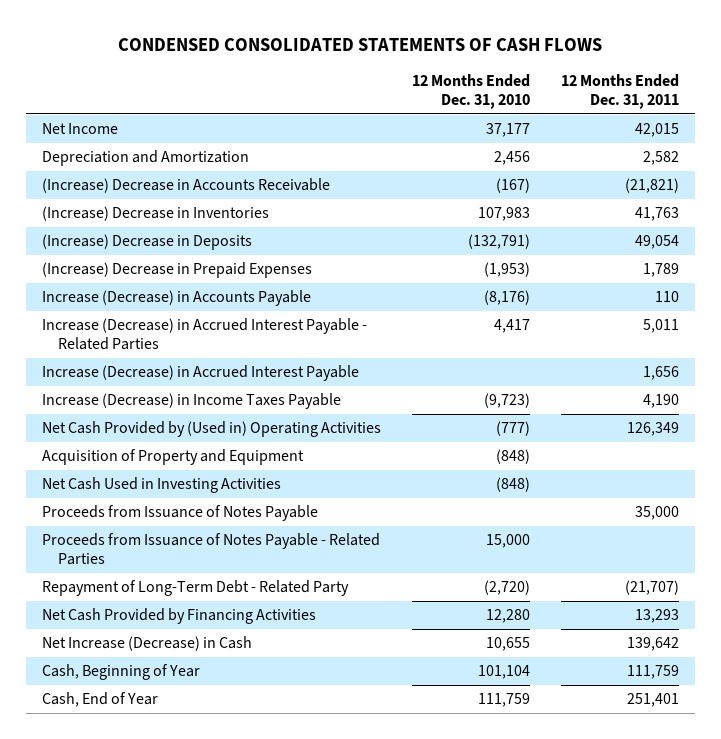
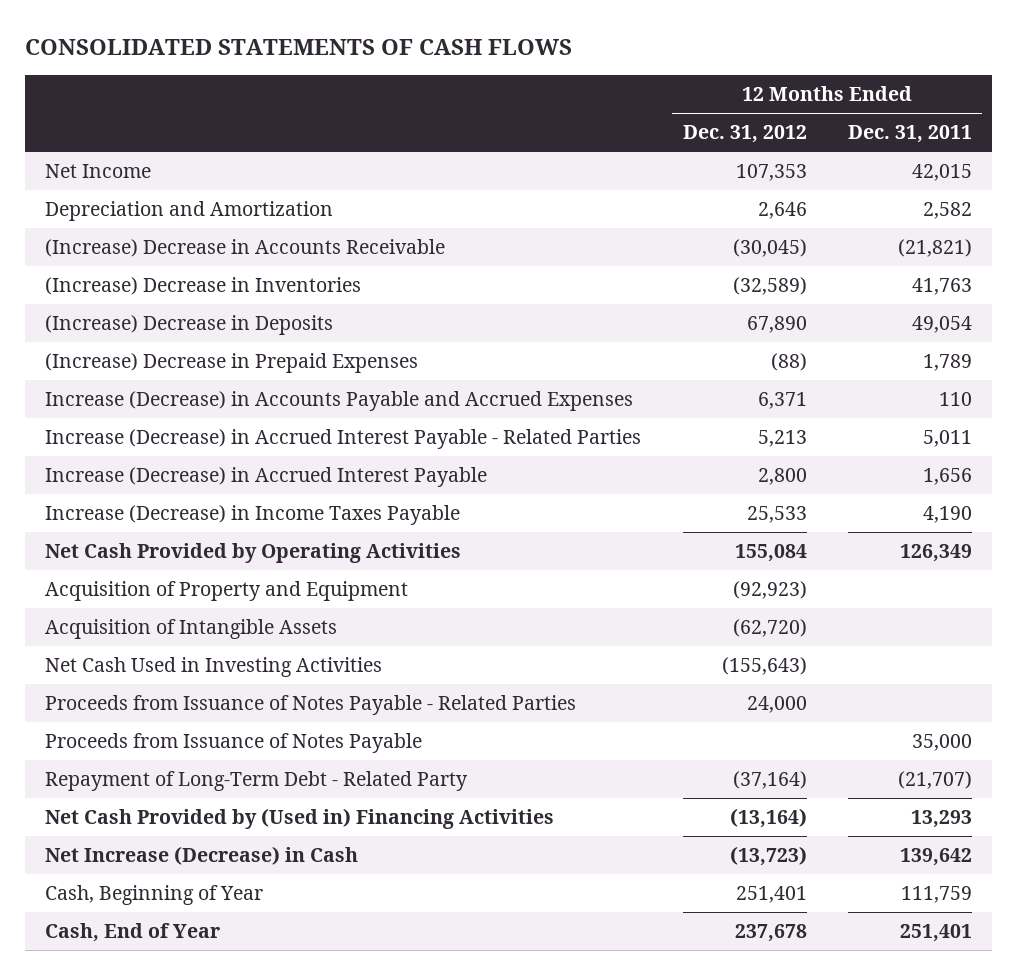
[118,37,603,51] CONDENSED CONSOLIDATED STATEMENTS OF CASH FLOWS -> [24,39,572,56] CONSOLIDATED STATEMENTS OF CASH FLOWS
[411,74,530,110] 12 Months Ended Dec. 31, 2010 -> none
none -> [682,125,807,144] Dec. 31, 2012
[41,290,311,307] Increase (Decrease) in Accounts Payable -> [45,391,634,412] Increase (Decrease) in Accounts Payable and Accrued Expenses
[41,421,381,438] Net Cash Provided by (Used in) Operating Activities -> [45,543,462,564] Net Cash Provided by Operating Activities
none -> [45,619,338,640] Acquisition of Intangible Assets
[41,505,318,522] Proceeds from Issuance of Notes Payable -> [45,733,423,754] Proceeds from Issuance of Notes Payable
[41,608,316,625] Net Cash Provided by Financing Activities -> [45,808,555,830] Net Cash Provided by (Used in) Financing Activities

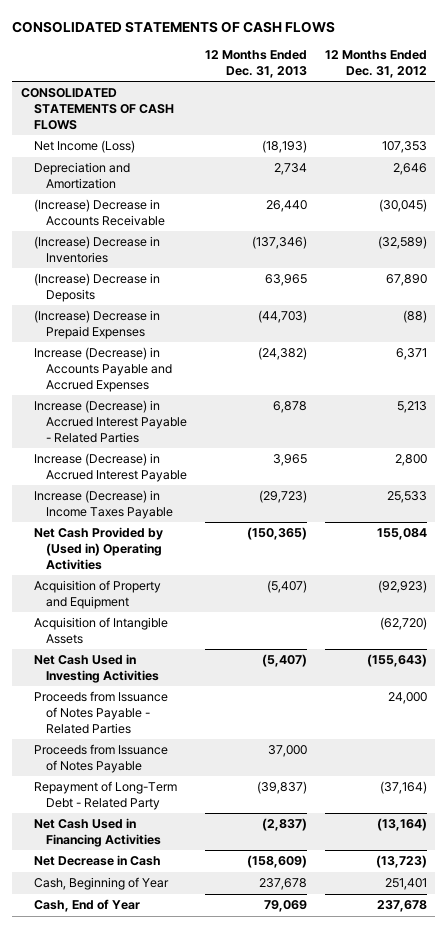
[847,125,972,144] Dec. 31, 2011 -> none
none -> [205,50,308,78] 12 Months Ended Dec. 31, 2013
none -> [21,88,174,131] CONSOLIDATED STATEMENTS OF CASH FLOWS
[45,164,152,179] Net Income -> [33,140,135,154] Net Income (Loss)
[45,543,462,564] Net Cash Provided by Operating Activities -> [33,527,163,571] Net Cash Provided by (Used in) Operating Activities
[45,808,555,830] Net Cash Provided by (Used in) Financing Activities -> [33,818,162,848] Net Cash Used in Financing Activities
[45,846,359,866] Net Increase (Decrease) in Cash -> [33,855,161,867] Net Decrease in Cash

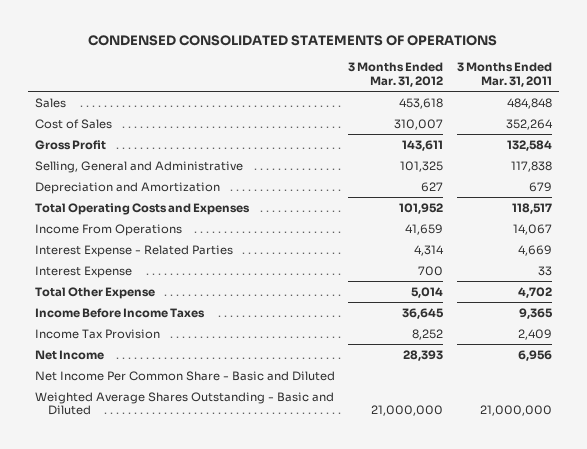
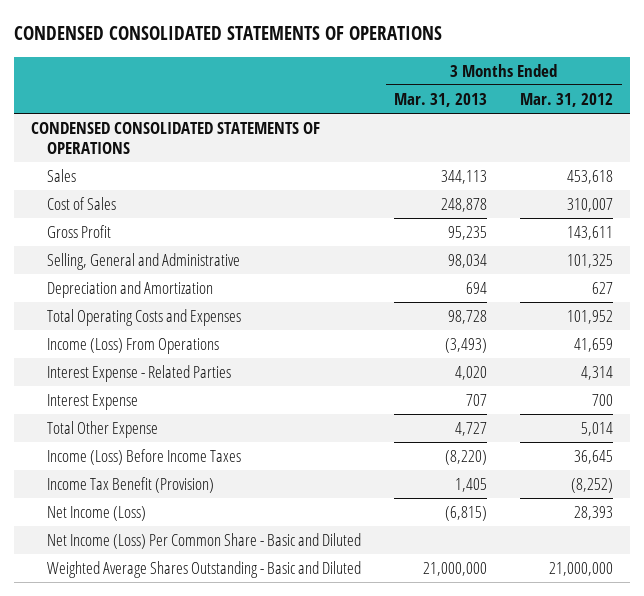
[457,62,553,87] 3 Months Ended Mar. 31, 2011 -> none
none -> [394,92,488,107] Mar. 31, 2013
none -> [30,121,320,154] CONDENSED CONSOLIDATED STATEMENTS OF OPERATIONS
[34,223,182,236] Income From Operations -> [47,337,220,354] Income (Loss) From Operations
[34,307,205,318] Income Before Income Taxes -> [47,448,242,465] Income (Loss) Before Income Taxes
[34,328,160,339] Income Tax Provision -> [47,476,215,493] Income Tax Benefit (Provision)
[412,328,444,340] 8,252 -> [571,477,614,493] (8,252)
[34,349,104,360] Net Income -> [47,505,147,521] Net Income (Loss)
[34,370,335,381] Net Income Per Common Share - Basic and Diluted -> [47,532,362,549] Net Income (Loss) Per Common Share - Basic and Diluted

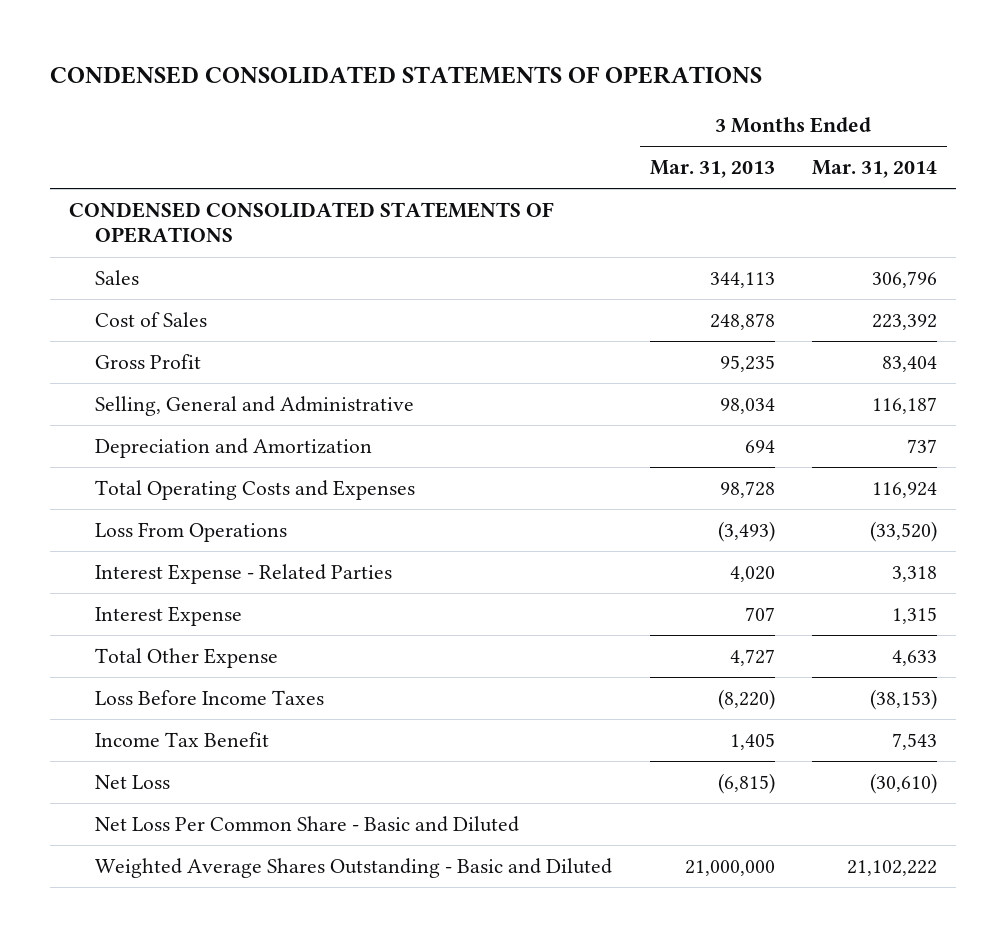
[520,92,614,107] Mar. 31, 2012 -> none
none -> [812,160,938,179] Mar. 31, 2014
[47,337,220,354] Income (Loss) From Operations -> [95,521,288,542] Loss From Operations
[47,448,242,465] Income (Loss) Before Income Taxes -> [95,689,325,705] Loss Before Income Taxes
[47,476,215,493] Income Tax Benefit (Provision) -> [95,731,270,747] Income Tax Benefit
[47,505,147,521] Net Income (Loss) -> [95,774,171,789] Net Loss
[47,532,362,549] Net Income (Loss) Per Common Share - Basic and Diluted -> [95,815,520,832] Net Loss Per Common Share - Basic and Diluted

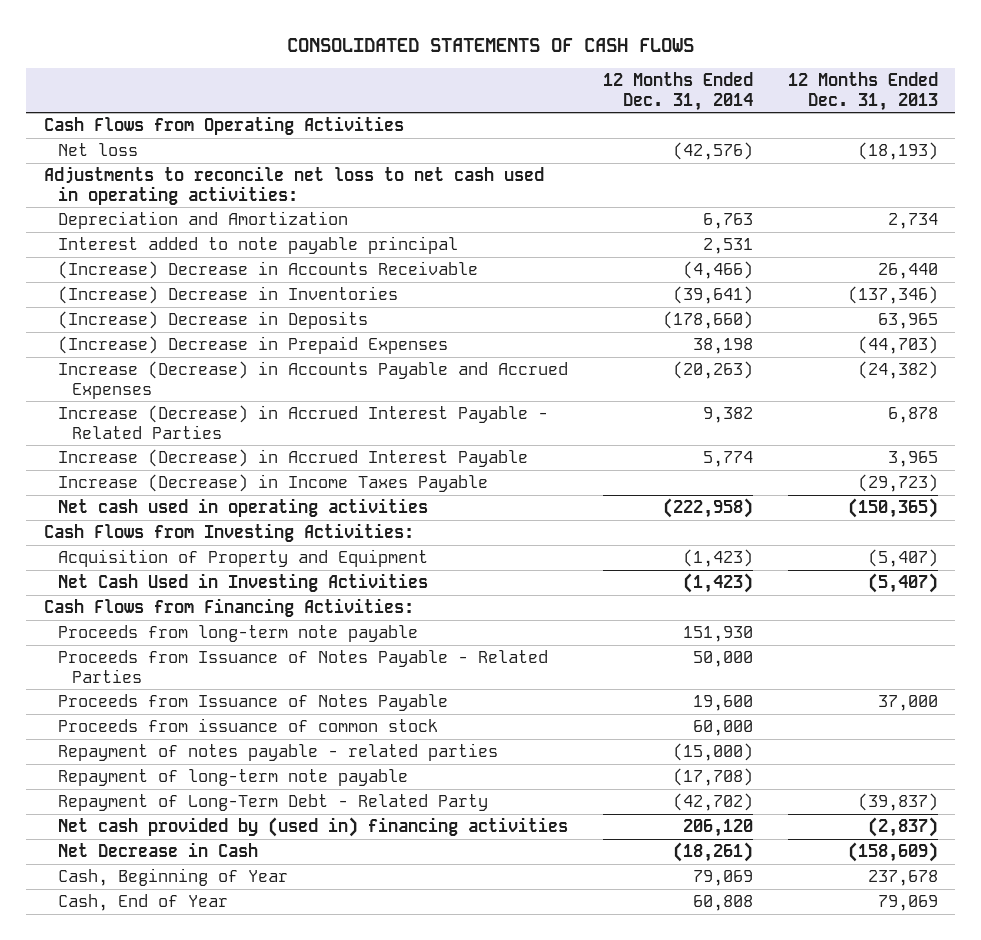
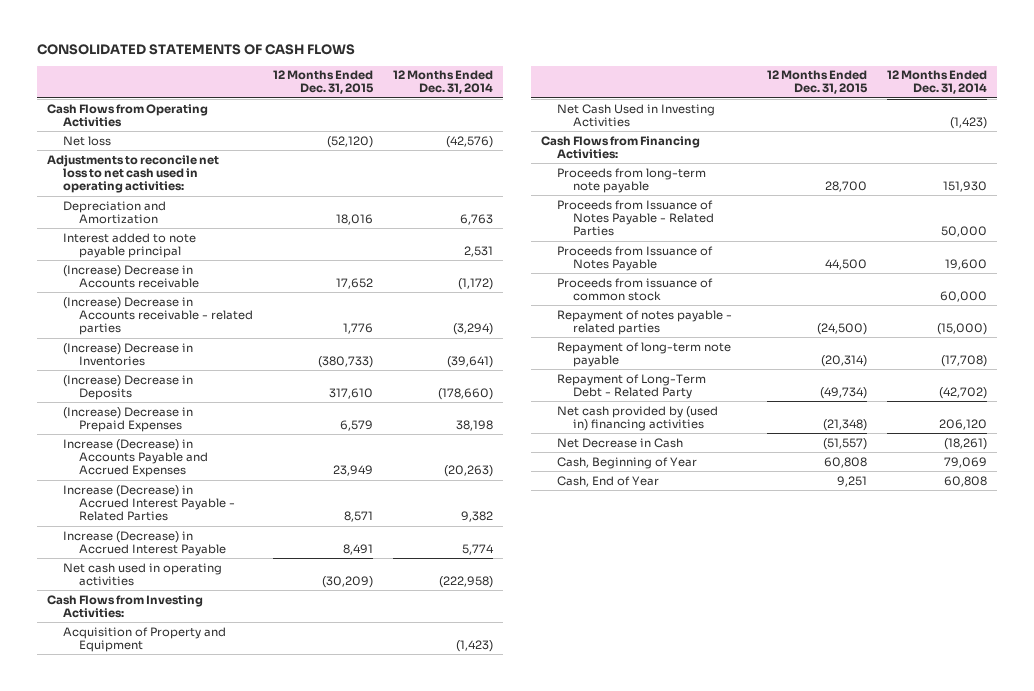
[787,72,938,111] 12 Months Ended Dec. 31, 2013 -> none
none -> [272,70,374,95] 12 Months Ended Dec. 31, 2015
[58,261,479,280] (Increase) Decrease in Accounts Receivable -> [62,264,199,288] (Increase) Decrease in Accounts receivable
[682,261,753,280] (4,466) -> [457,277,493,290] (1,172)
none -> [62,296,253,336] (Increase) Decrease in Accounts receivable - related parties
[58,474,489,493] Increase (Decrease) in Income Taxes Payable -> none

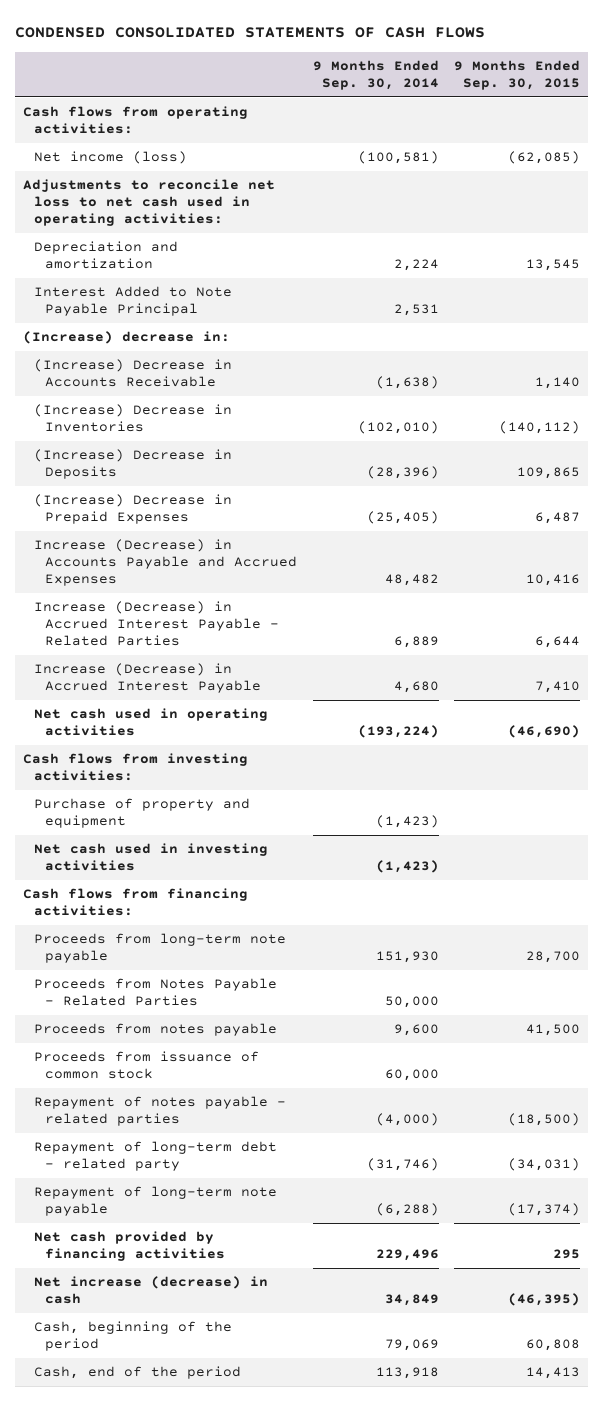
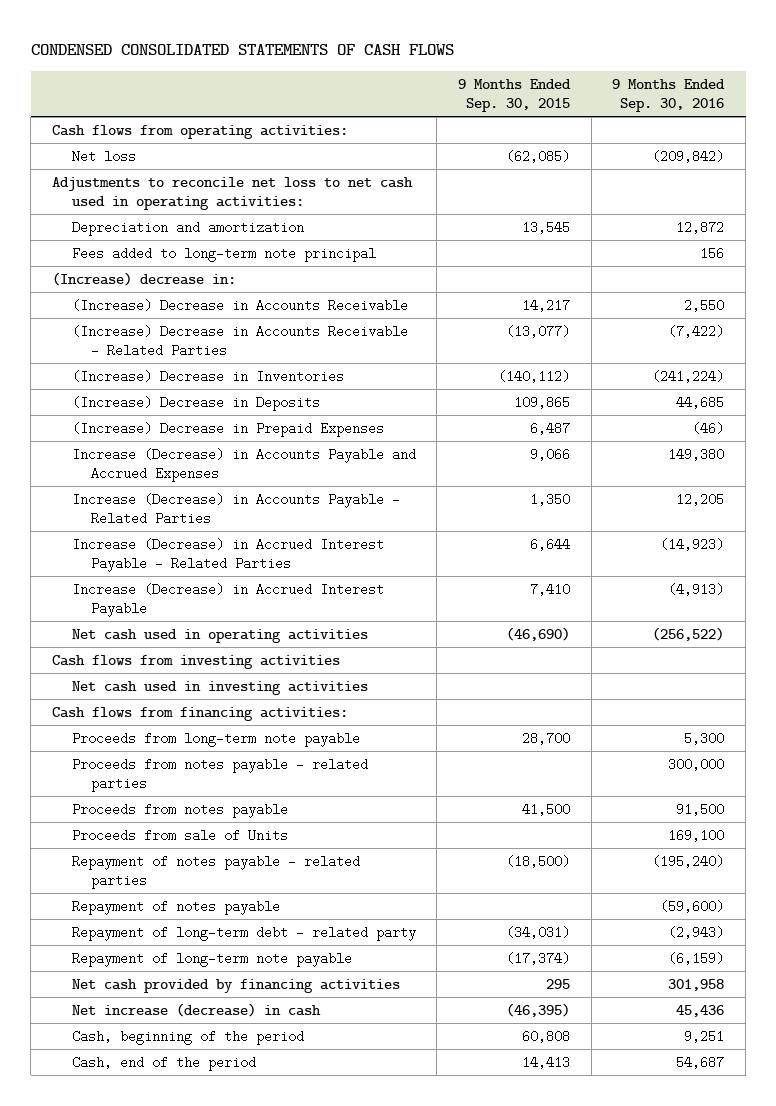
[312,60,439,91] 9 Months Ended Sep. 30, 2014 -> none
none -> [612,79,726,112] 9 Months Ended Sep. 30, 2016
[34,151,188,165] Net income (loss) -> [71,150,136,164] Net loss
[34,286,233,317] Interest Added to Note Payable Principal -> none
none -> [71,247,376,263] Fees added to long-term note principal
[535,377,581,390] 1,140 -> [522,299,571,313] 14,217
none -> [71,325,408,357] (Increase) Decrease in Accounts Receivable - Related Parties
[526,573,581,586] 10,416 -> [530,448,571,462] 9,066
none -> [71,493,400,525] Increase (Decrease) in Accounts Payable - Related Parties
[34,798,251,829] Purchase of property and equipment -> none
[22,753,248,782] Cash flows from investing activities: -> [51,655,340,670] Cash flows from investing activities
[34,978,278,1007] Proceeds from Notes Payable - Related Parties -> [71,758,368,792] Proceeds from notes payable - related parties
[34,1051,260,1080] Proceeds from issuance of common stock -> [71,829,288,843] Proceeds from sale of Units
none -> [71,900,280,916] Repayment of notes payable

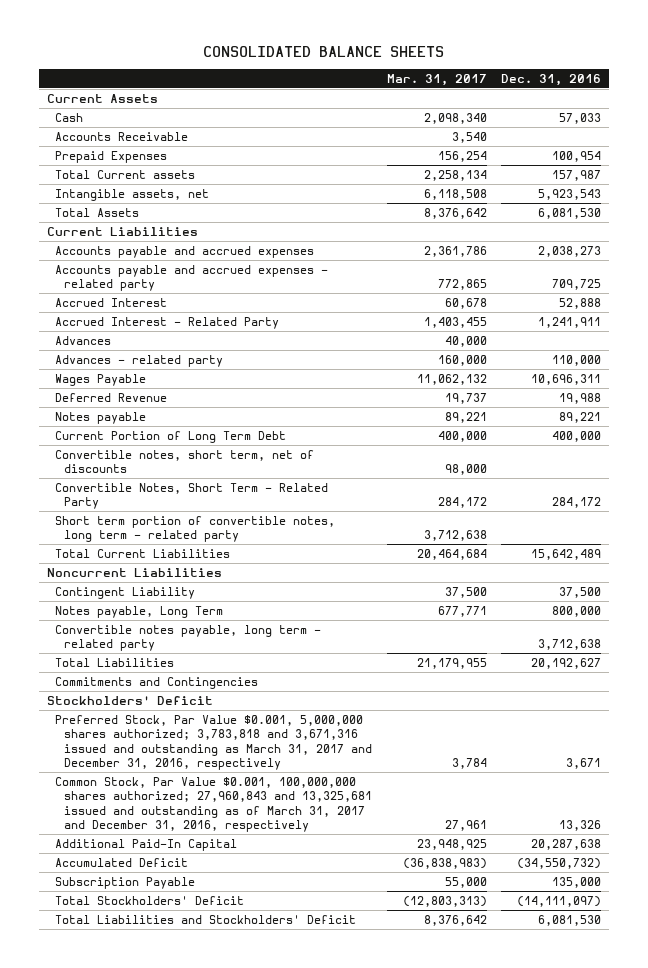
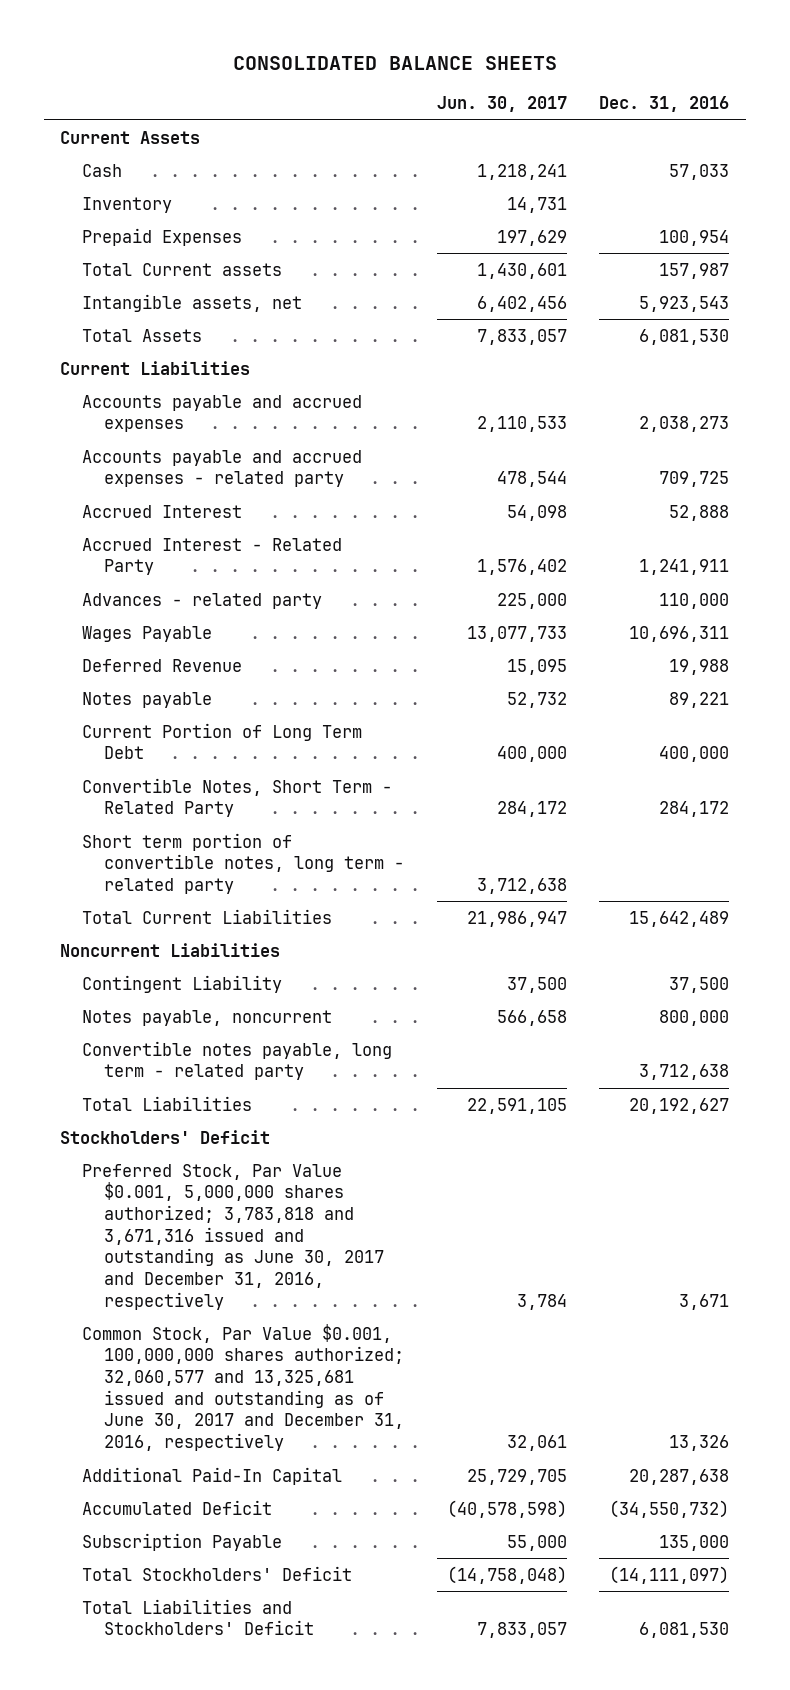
[386,73,487,86] Mar. 31, 2017 -> none
none -> [436,96,567,113] Jun. 30, 2017
[55,131,189,141] Accounts Receivable -> none
none -> [82,196,173,213] Inventory
[55,335,112,345] Advances -> none
[55,449,315,474] Convertible notes, short term, net of discounts -> none
[55,605,224,618] Notes payable, Long Term -> [82,1009,333,1026] Notes payable, noncurrent
[55,676,259,689] Commitments and Contingencies -> none
[55,714,372,771] Preferred Stock, Par Value $0.001, 5,000,000 shares authorized; 3,783,818 and 3,671,316 issued and outstanding as March 31, 2017 and December 31, 2016, respectively -> [82,1163,385,1310] Preferred Stock, Par Value $0.001, 5,000,000 shares authorized; 3,783,818 and 3,671,316 issued and outstanding as June 30, 2017 and December 31, 2016, respectively
[55,776,372,833] Common Stock, Par Value $0.001, 100,000,000 shares authorized; 27,960,843 and 13,325,681 issued and outstanding as of March 31, 2017 and December 31, 2016, respectively -> [82,1323,405,1452] Common Stock, Par Value $0.001, 100,000,000 shares authorized; 32,060,577 and 13,325,681 issued and outstanding as of June 30, 2017 and December 31, 2016, respectively

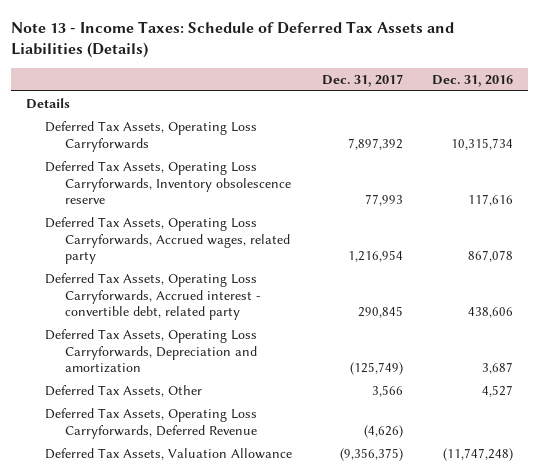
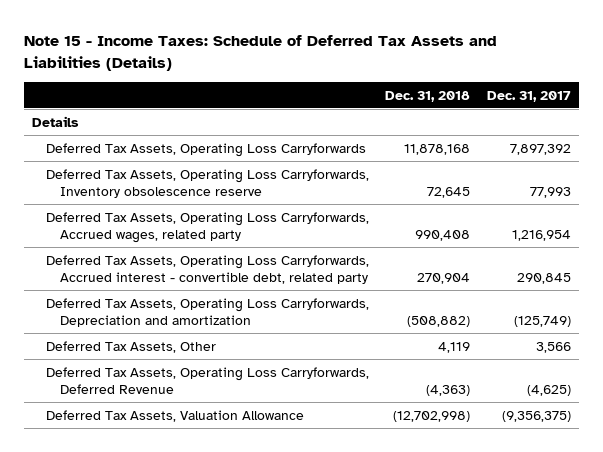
[11,20,455,59] Note 13 - Income Taxes: Schedule of Deferred Tax Assets and Liabilities (Details) -> [24,35,498,72] Note 15 - Income Taxes: Schedule of Deferred Tax Assets and Liabilities (Details)
[432,74,514,87] Dec. 31, 2016 -> none
none -> [385,90,471,102] Dec. 31, 2018
[363,424,403,438] (4,626) -> [526,385,571,397] (4,625)

